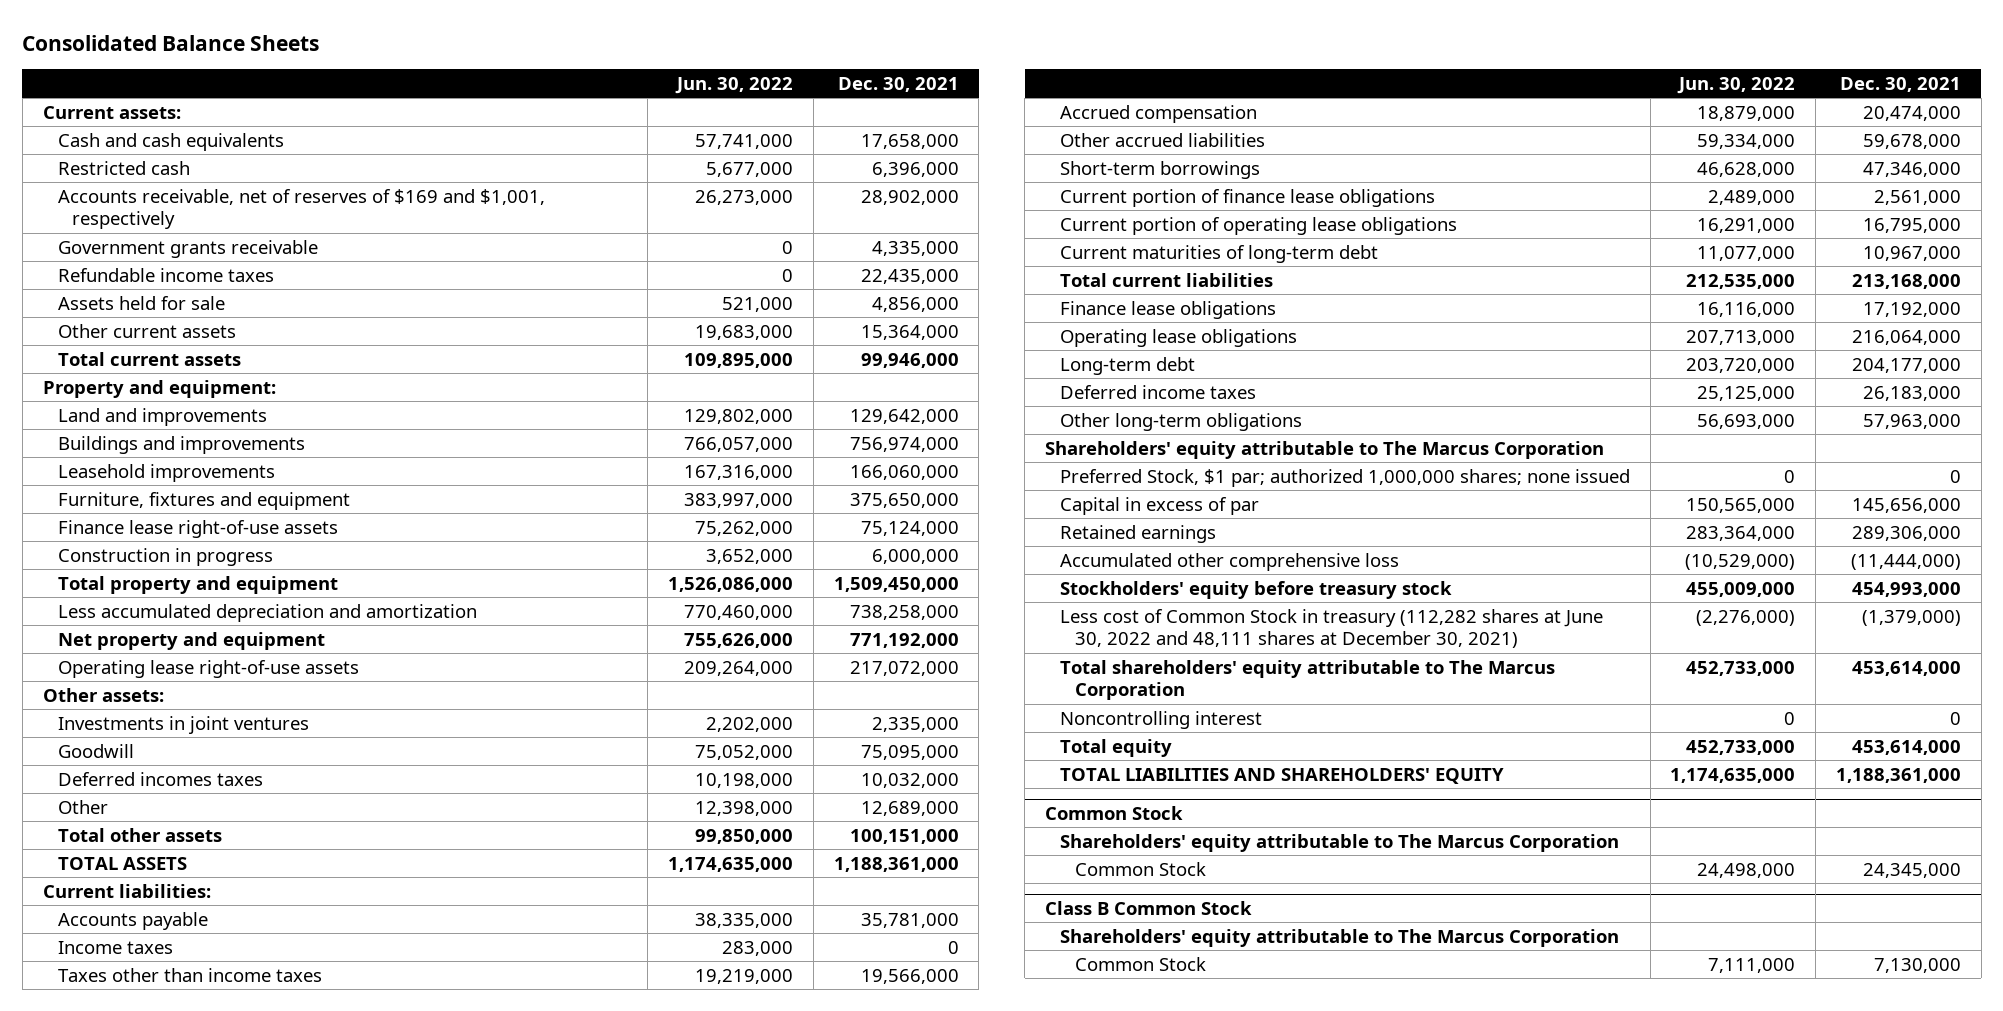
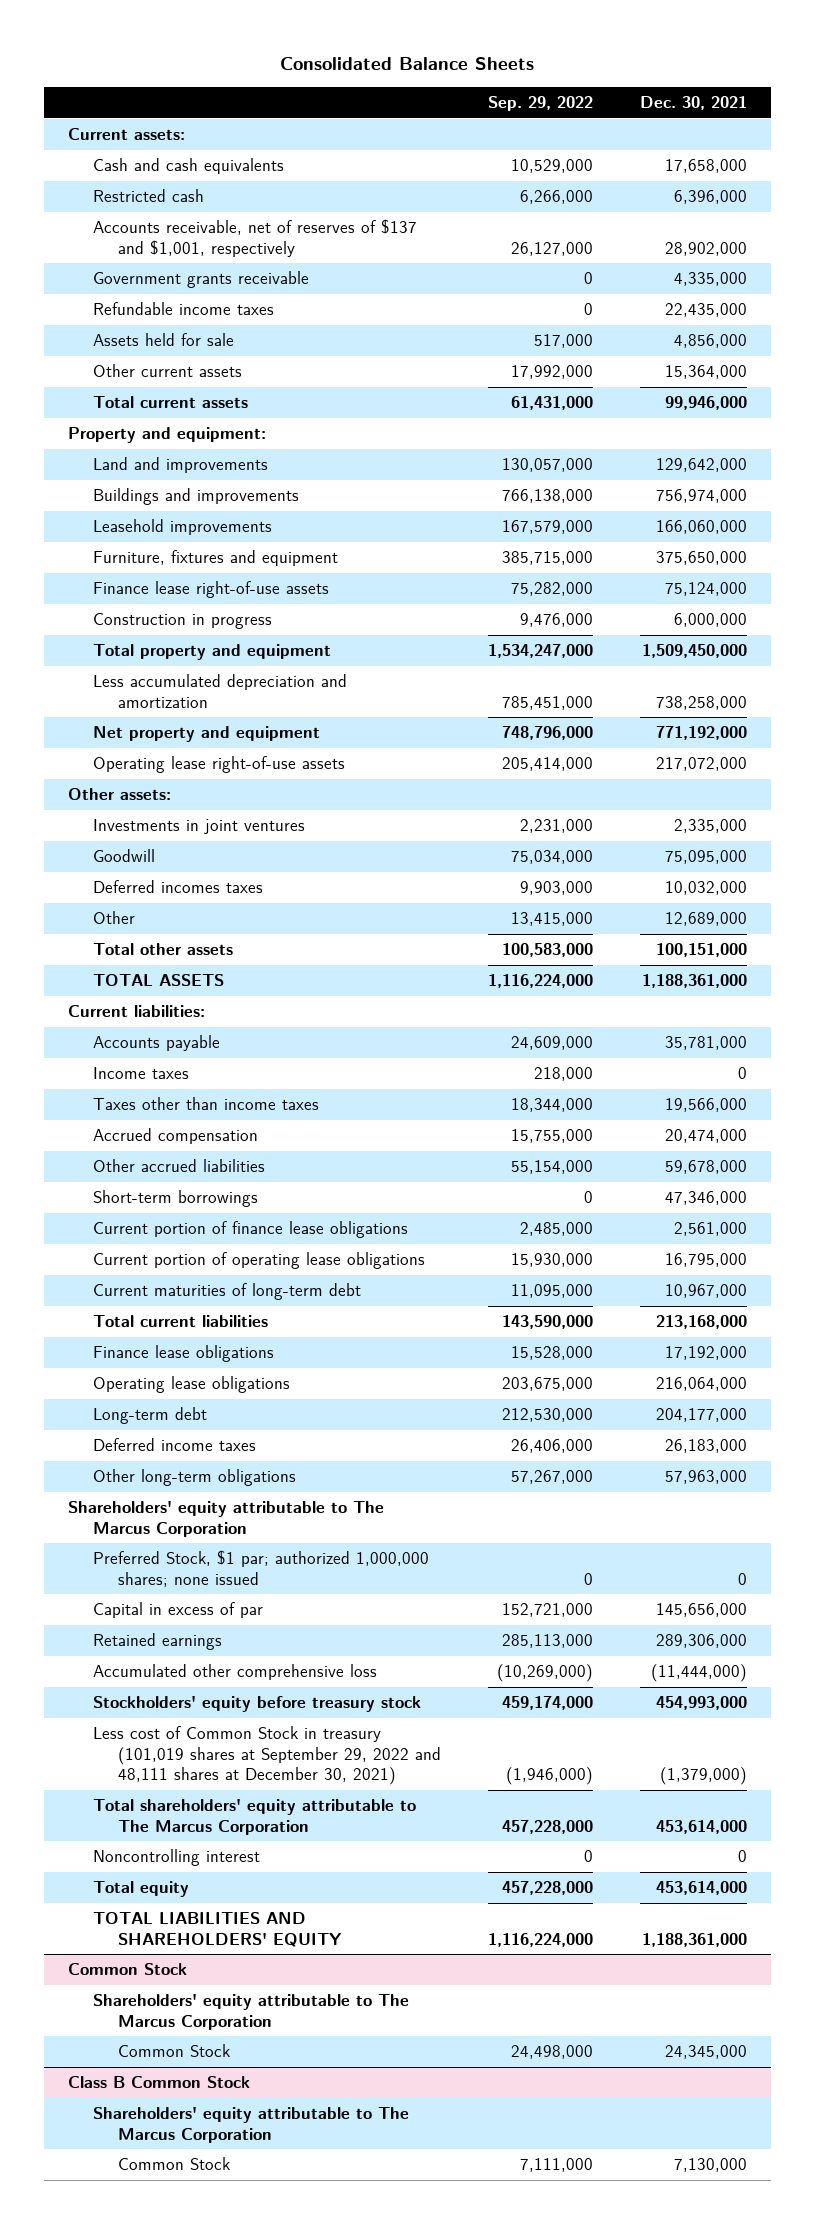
[675,76,794,94] Jun. 30, 2022 -> none
none -> [487,96,593,112] Sep. 29, 2022
[57,188,545,230] Accounts receivable, net of reserves of $169 and $1,001, respectively -> [92,219,417,257] Accounts receivable, net of reserves of $137 and $1,001, respectively
[1059,608,1603,649] Less cost of Common Stock in treasury (112,282 shares at June 30, 2022 and 48,111 shares at December 30, 2021) -> [92,1726,441,1786] Less cost of Common Stock in treasury (101,019 shares at September 29, 2022 and 48,111 shares at December 30, 2021)

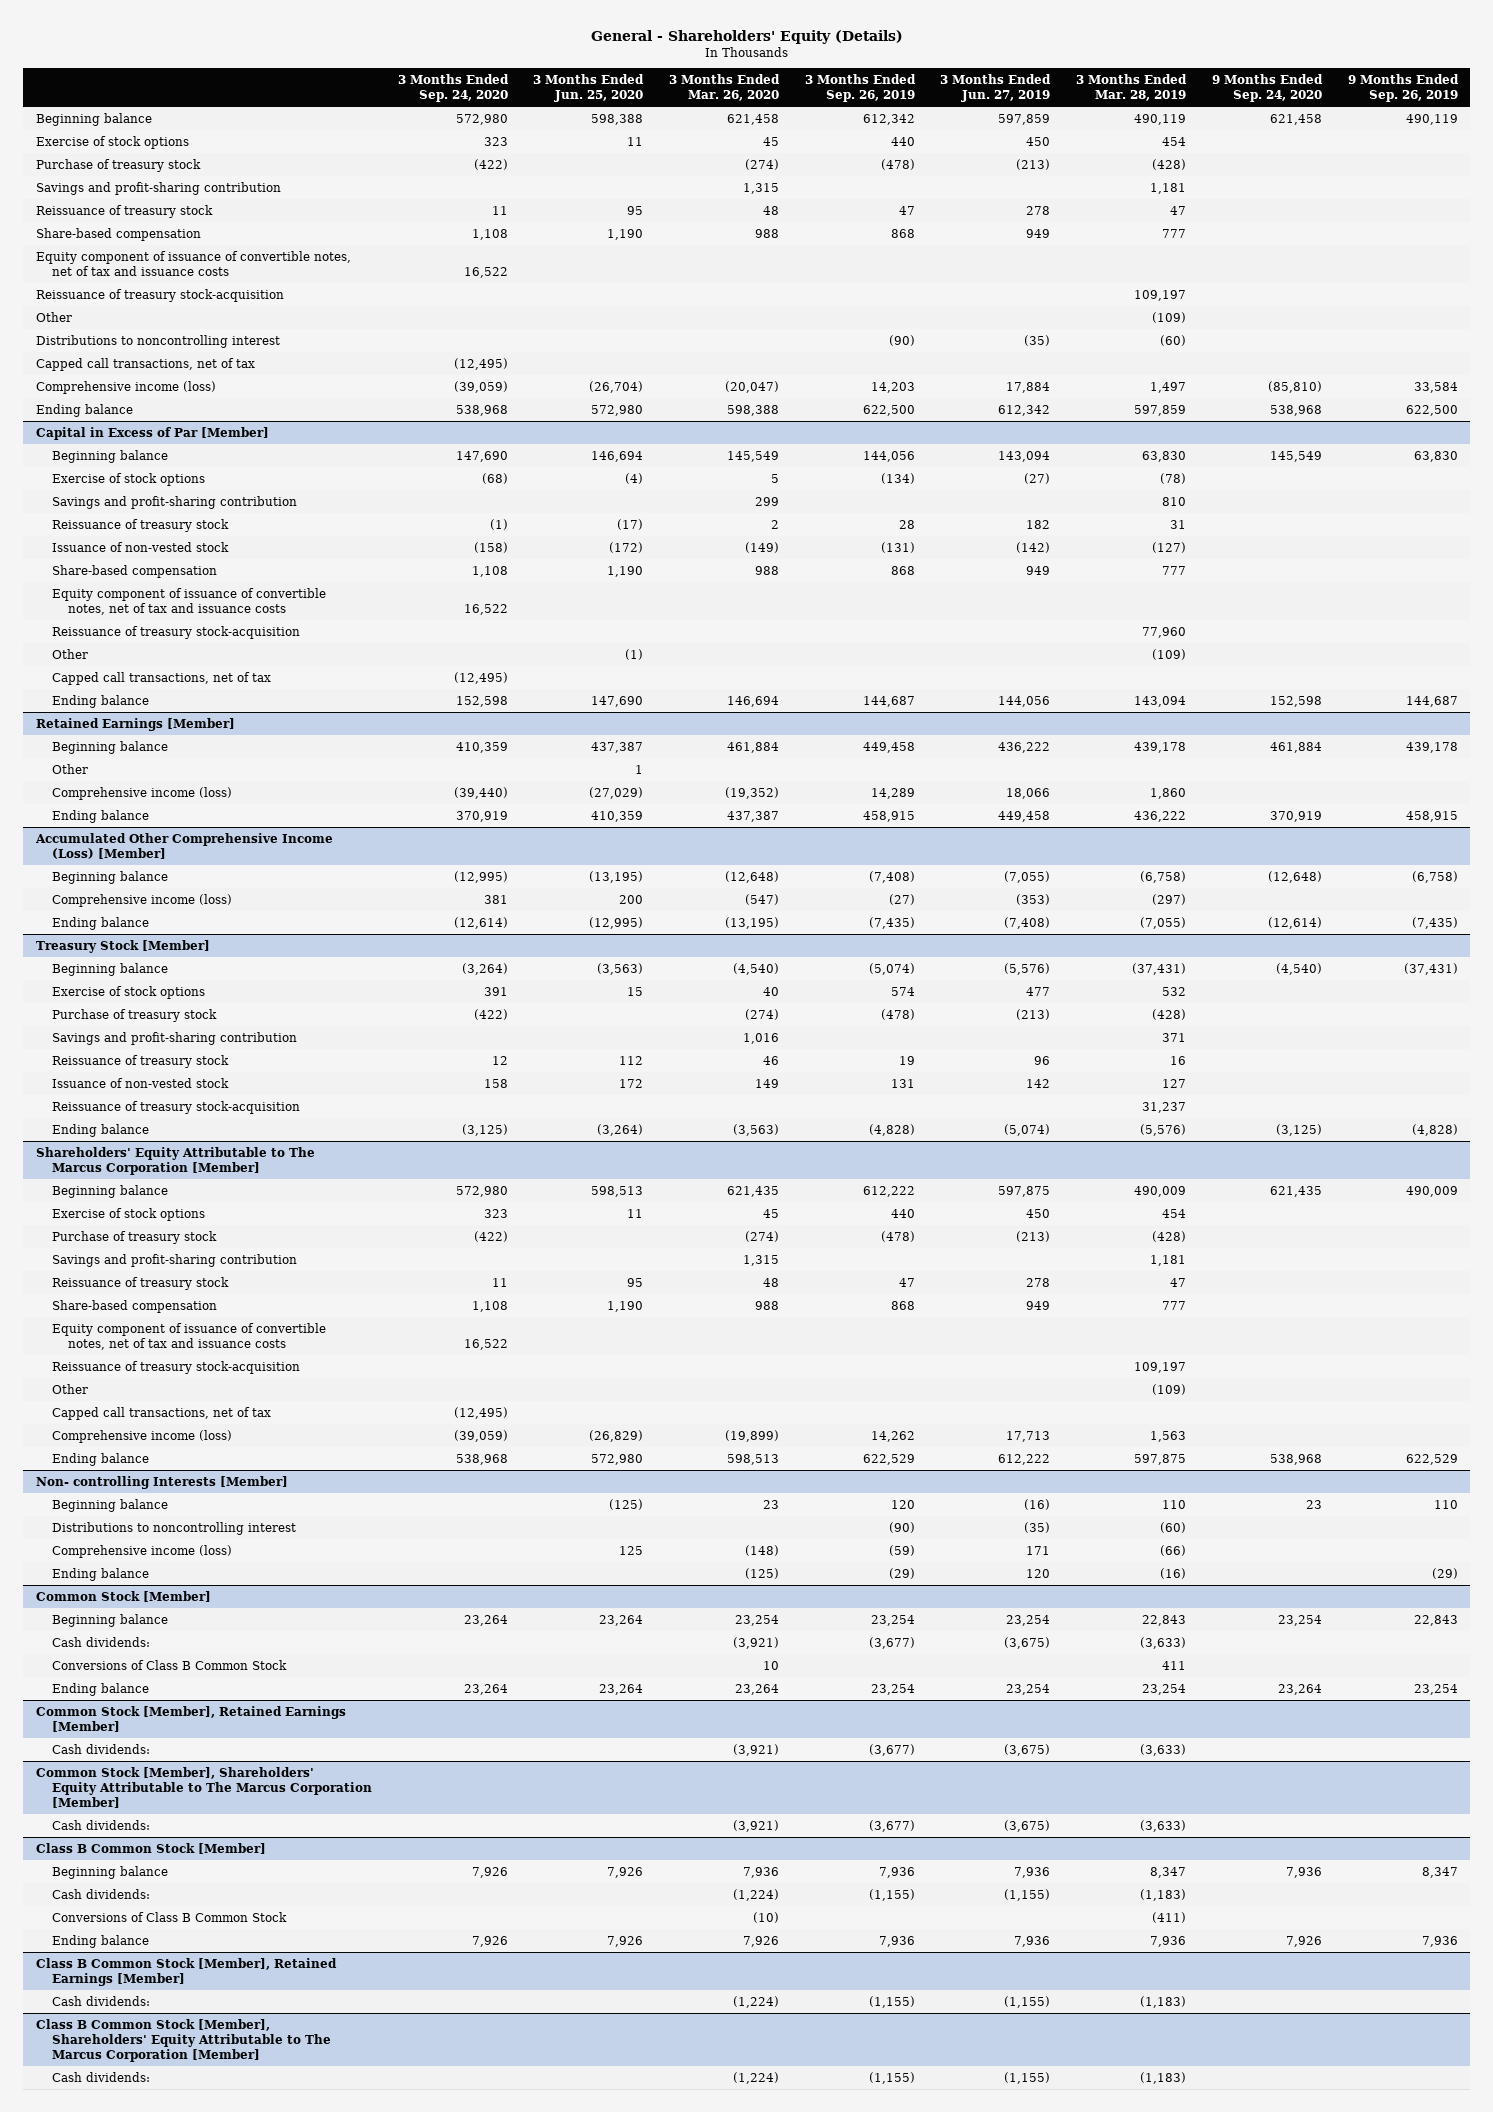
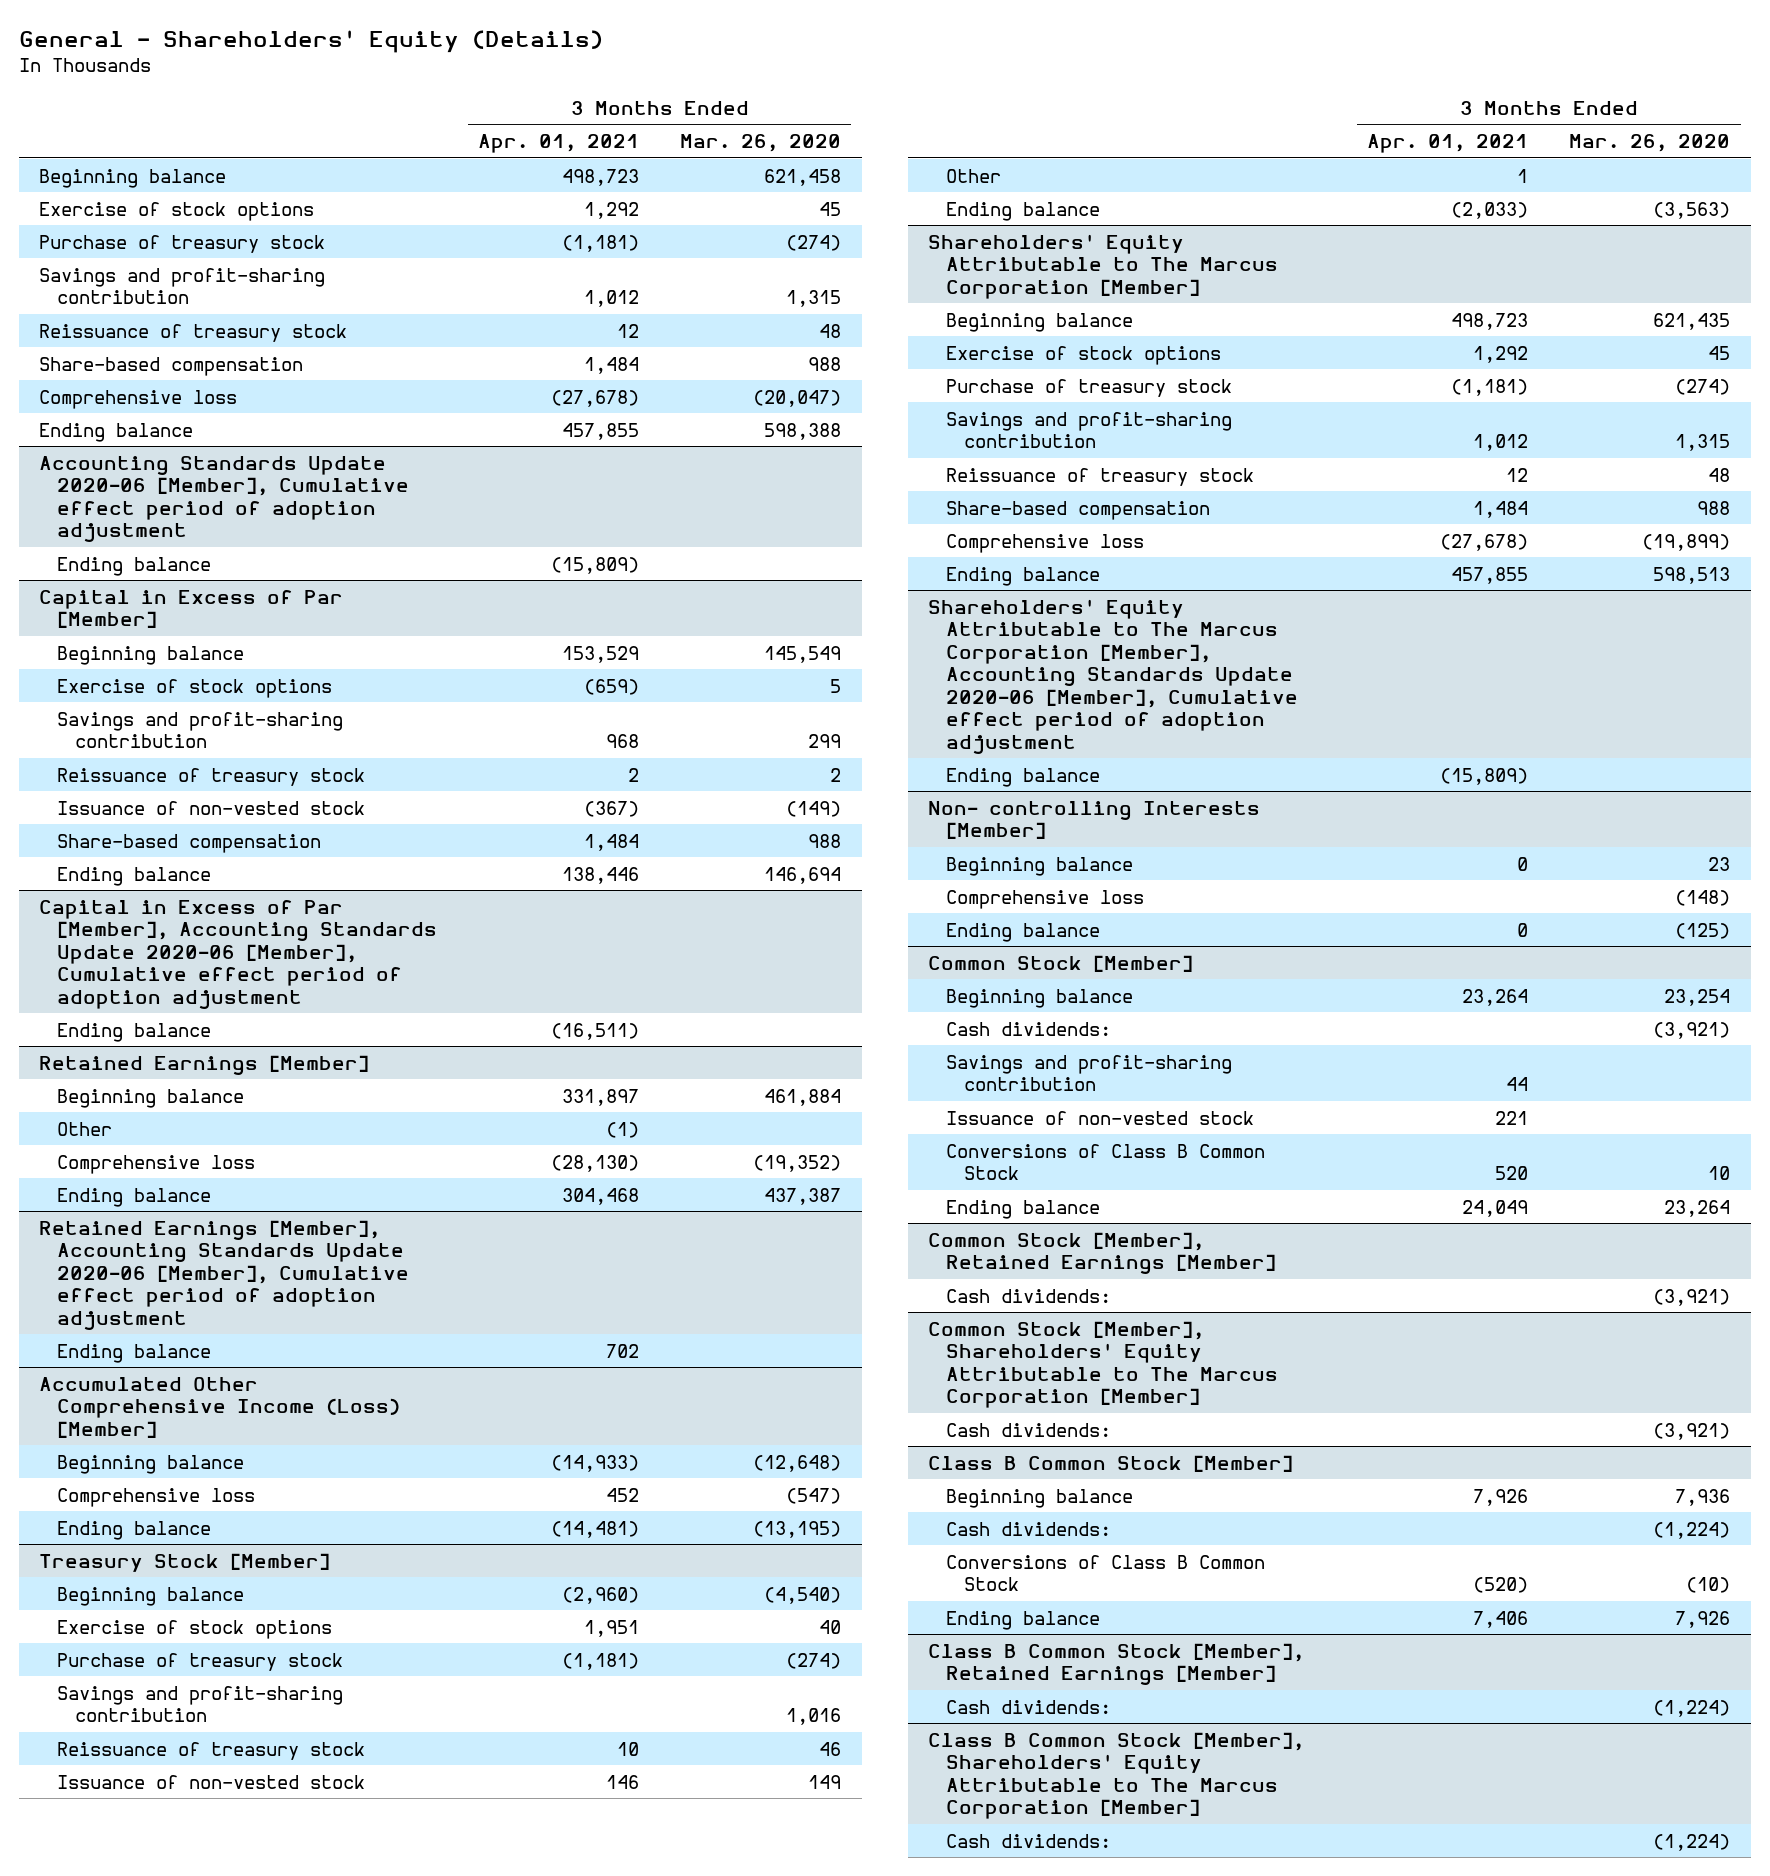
[397,74,509,103] 3 Months Ended Sep. 24, 2020 -> none
[533,74,645,103] 3 Months Ended Jun. 25, 2020 -> none
[804,74,916,103] 3 Months Ended Sep. 26, 2019 -> none
[940,74,1052,103] 3 Months Ended Jun. 27, 2019 -> none
[1076,74,1188,102] 3 Months Ended Mar. 28, 2019 -> none
[1211,74,1323,103] 9 Months Ended Sep. 24, 2020 -> none
[1347,74,1459,103] 9 Months Ended Sep. 26, 2019 -> none
none -> [477,134,639,154] Apr. 01, 2021
[35,250,351,276] Equity component of issuance of convertible notes, net of tax and issuance costs -> none
[35,288,284,302] Reissuance of treasury stock-acquisition -> none
[35,311,72,322] Other -> none
[35,334,280,348] Distributions to noncontrolling interest -> none
[35,357,255,371] Capped call transactions, net of tax -> none
[35,380,216,394] Comprehensive income (loss) -> [39,389,238,409] Comprehensive loss
none -> [39,455,409,543] Accounting Standards Update 2020-06 [Member], Cumulative effect period of adoption adjustment
none -> [56,556,211,576] Ending balance
[52,587,327,615] Equity component of issuance of convertible notes, net of tax and issuance costs -> none
[52,625,301,639] Reissuance of treasury stock-acquisition -> none
[52,648,89,659] Other -> none
[52,671,272,685] Capped call transactions, net of tax -> none
none -> [39,899,437,1009] Capital in Excess of Par [Member], Accounting Standards Update 2020-06 [Member], Cumulative effect period of adoption adjustment
none -> [56,1022,211,1042] Ending balance
[52,786,233,800] Comprehensive income (loss) -> [56,1154,255,1174] Comprehensive loss
none -> [39,1219,409,1330] Retained Earnings [Member], Accounting Standards Update 2020-06 [Member], Cumulative effect period of adoption adjustment
none -> [56,1343,211,1363] Ending balance
[52,893,233,907] Comprehensive income (loss) -> [56,1487,255,1507] Comprehensive loss
[52,1100,301,1114] Reissuance of treasury stock-acquisition -> none
none -> [946,168,1002,183] Other
[52,1322,327,1350] Equity component of issuance of convertible notes, net of tax and issuance costs -> none
[52,1360,301,1374] Reissuance of treasury stock-acquisition -> none
[52,1383,89,1394] Other -> none
[52,1406,272,1420] Capped call transactions, net of tax -> none
[52,1429,233,1443] Comprehensive income (loss) -> [946,533,1145,553] Comprehensive loss
none -> [928,598,1299,754] Shareholders' Equity Attributable to The Marcus Corporation [Member], Accounting Standards Update 2020-06 [Member], Cumulative effect period of adoption adjustment
none -> [946,767,1101,787] Ending balance
[52,1521,297,1535] Distributions to noncontrolling interest -> none
[52,1544,233,1558] Comprehensive income (loss) -> [946,889,1145,909] Comprehensive loss
none -> [946,1054,1233,1092] Savings and profit-sharing contribution
none -> [946,1110,1255,1125] Issuance of non-vested stock

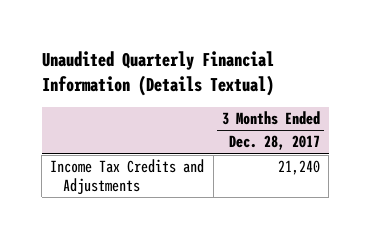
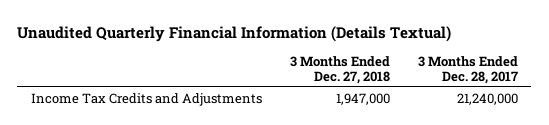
none -> [289,55,390,85] 3 Months Ended Dec. 27, 2018
[277,160,320,176] 21,240 -> [456,92,518,105] 21,240,000

